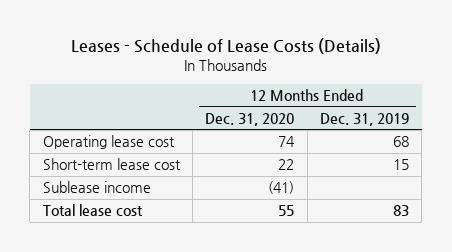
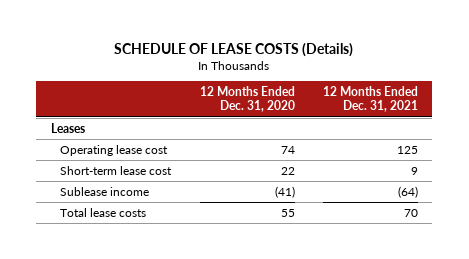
[70,38,381,55] Leases - Schedule of Lease Costs (Details) -> [114,43,354,58] SCHEDULE OF LEASE COSTS (Details)
[320,112,410,126] Dec. 31, 2019 -> none
none -> [323,86,419,113] 12 Months Ended Dec. 31, 2021
none -> [50,122,85,133] Leases
[42,204,143,217] Total lease cost -> [60,207,147,217] Total lease costs

